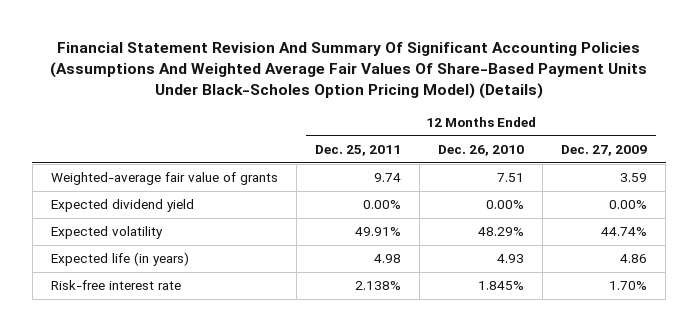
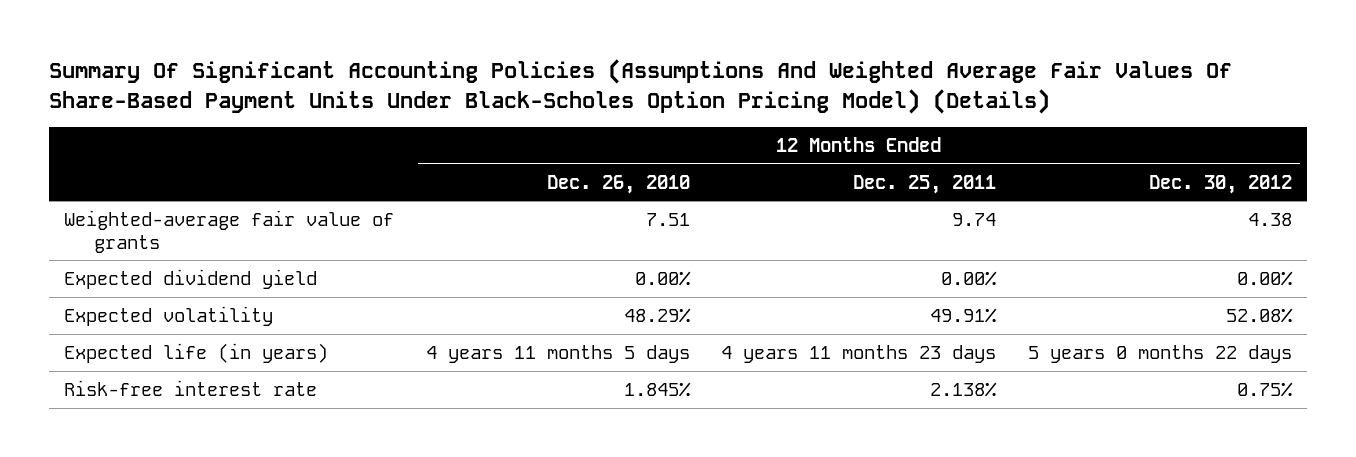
[50,42,648,99] Financial Statement Revision And Summary Of Significant Accounting Policies (Assumptions And Weighted Average Fair Values Of Share-Based Payment Units Under Black-Scholes Option Pricing Model) (Details) -> [48,59,1232,115] Summary Of Significant Accounting Policies (Assumptions And Weighted Average Fair Values Of Share-Based Payment Units Under Black-Scholes Option Pricing Model) (Details)
[561,145,648,157] Dec. 27, 2009 -> none
none -> [1148,174,1292,194] Dec. 30, 2012
[374,254,402,264] 4.98 -> [721,344,997,363] 4 years 11 months 23 days
[497,254,525,264] 4.93 -> [425,344,690,363] 4 years 11 months 5 days

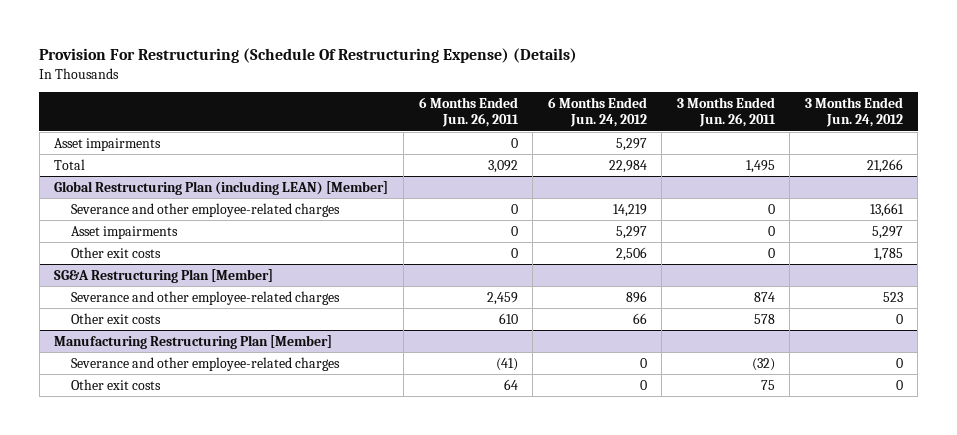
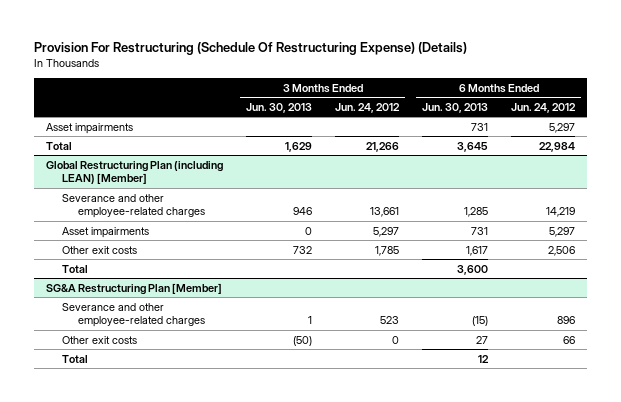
[418,96,519,128] 6 Months Ended Jun. 26, 2011 -> none
[676,96,776,128] 3 Months Ended Jun. 26, 2011 -> none
none -> [245,102,312,113] Jun. 30, 2013
none -> [422,102,489,113] Jun. 30, 2013
none -> [61,264,88,273] Total
[54,334,333,349] Manufacturing Restructuring Plan [Member] -> none
[70,356,340,371] Severance and other employee-related charges -> none
[70,378,161,390] Other exit costs -> none
none -> [61,354,88,363] Total

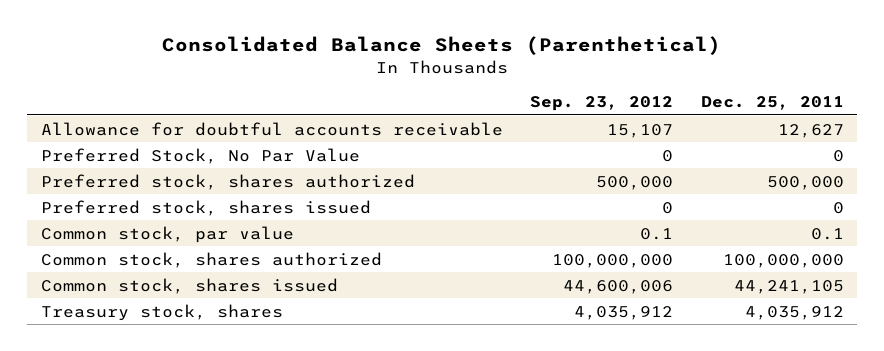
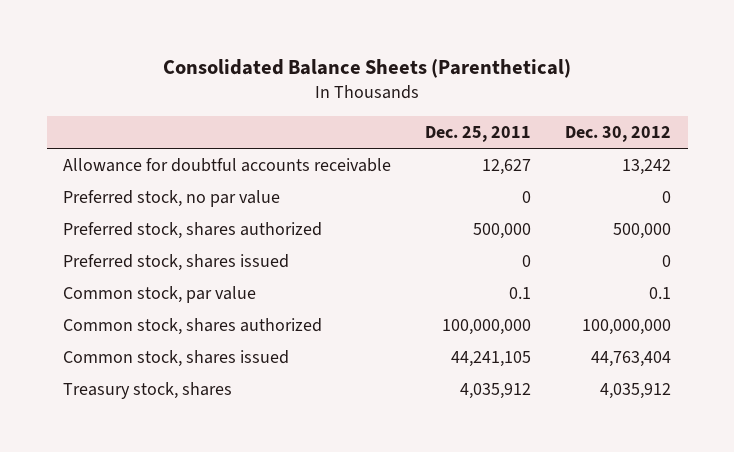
[530,95,674,111] Sep. 23, 2012 -> none
none -> [564,125,671,142] Dec. 30, 2012
[40,147,360,164] Preferred Stock, No Par Value -> [63,189,281,207] Preferred stock, no par value

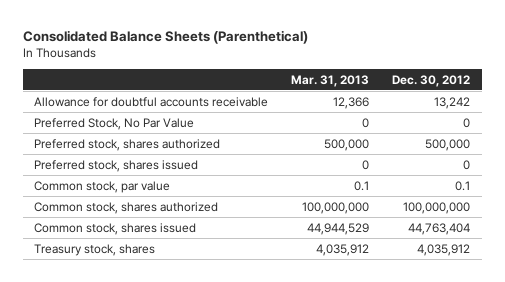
[425,125,532,142] Dec. 25, 2011 -> none
none -> [291,74,370,87] Mar. 31, 2013
[63,189,281,207] Preferred stock, no par value -> [34,117,195,130] Preferred Stock, No Par Value

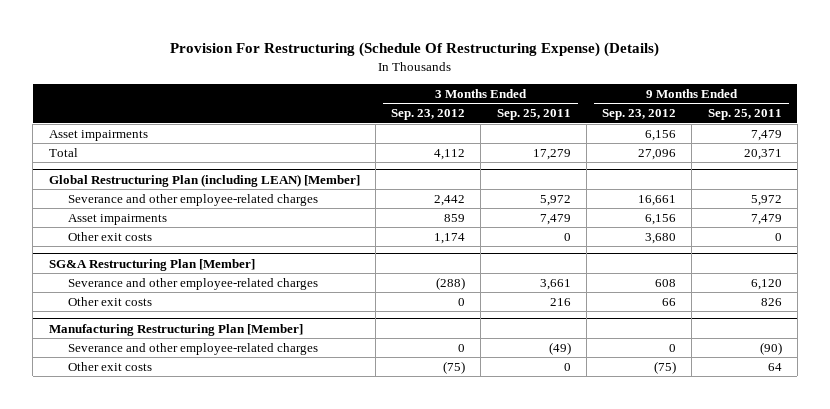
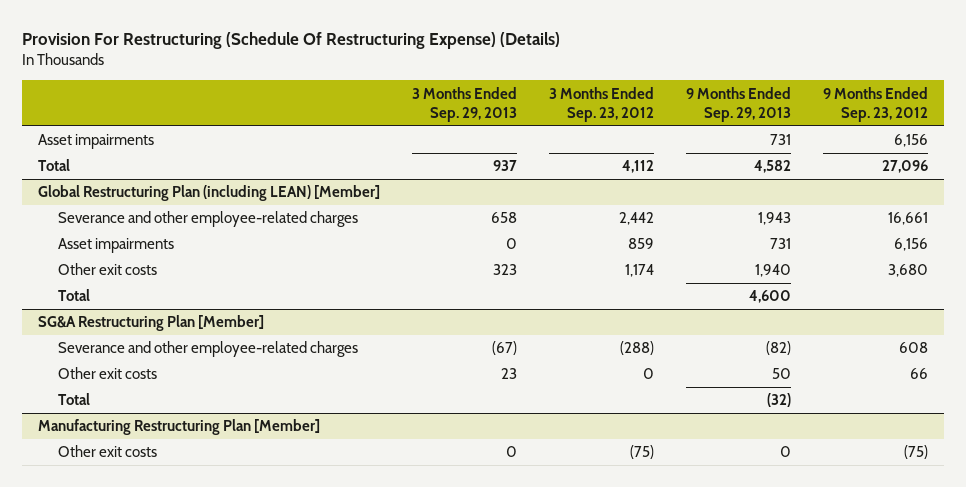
[496,109,571,121] Sep. 25, 2011 -> none
[707,109,782,121] Sep. 25, 2011 -> none
none -> [411,86,517,122] 3 Months Ended Sep. 29, 2013
none -> [686,86,792,122] 9 Months Ended Sep. 29, 2013
none -> [57,289,90,302] Total
none -> [57,393,90,406] Total
[67,342,318,355] Severance and other employee-related charges -> none

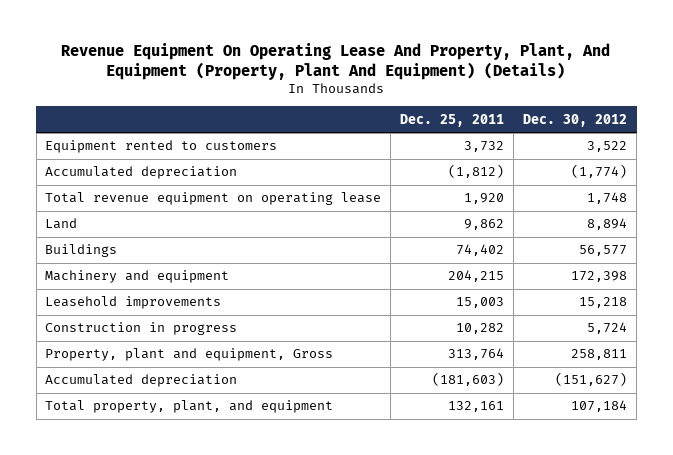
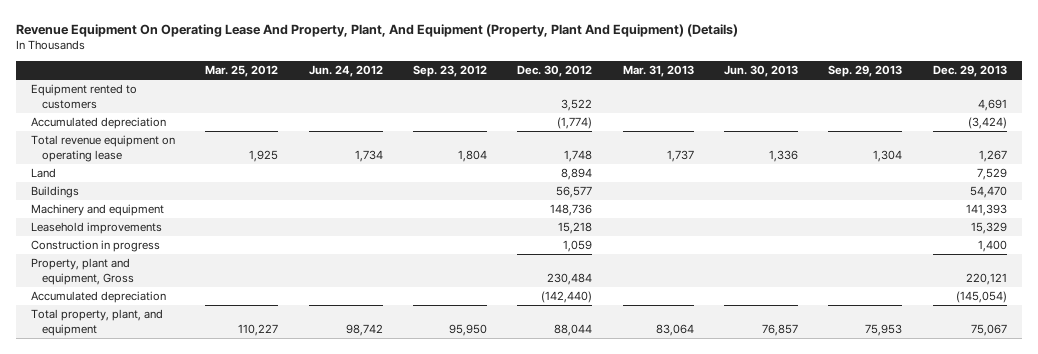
[400,113,505,127] Dec. 25, 2011 -> none
none -> [205,65,279,78] Mar. 25, 2012
none -> [308,65,383,78] Jun. 24, 2012
none -> [412,65,487,78] Sep. 23, 2012
none -> [622,65,694,78] Mar. 31, 2013
none -> [723,65,798,78] Jun. 30, 2013
none -> [828,65,903,78] Sep. 29, 2013
none -> [932,65,1007,78] Dec. 29, 2013
[571,271,628,283] 172,398 -> [550,204,593,217] 148,736
[587,322,628,335] 5,724 -> [563,240,593,253] 1,059
[571,349,628,361] 258,811 -> [547,272,593,285] 230,484
[555,372,628,387] (151,627) -> [541,291,593,304] (142,440)
[571,400,628,413] 107,184 -> [554,323,593,336] 88,044

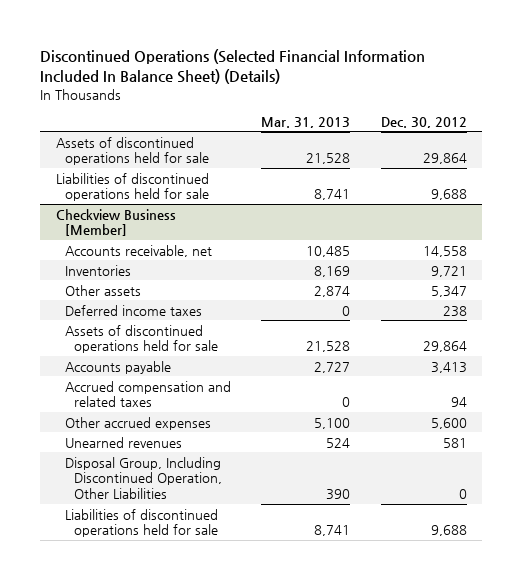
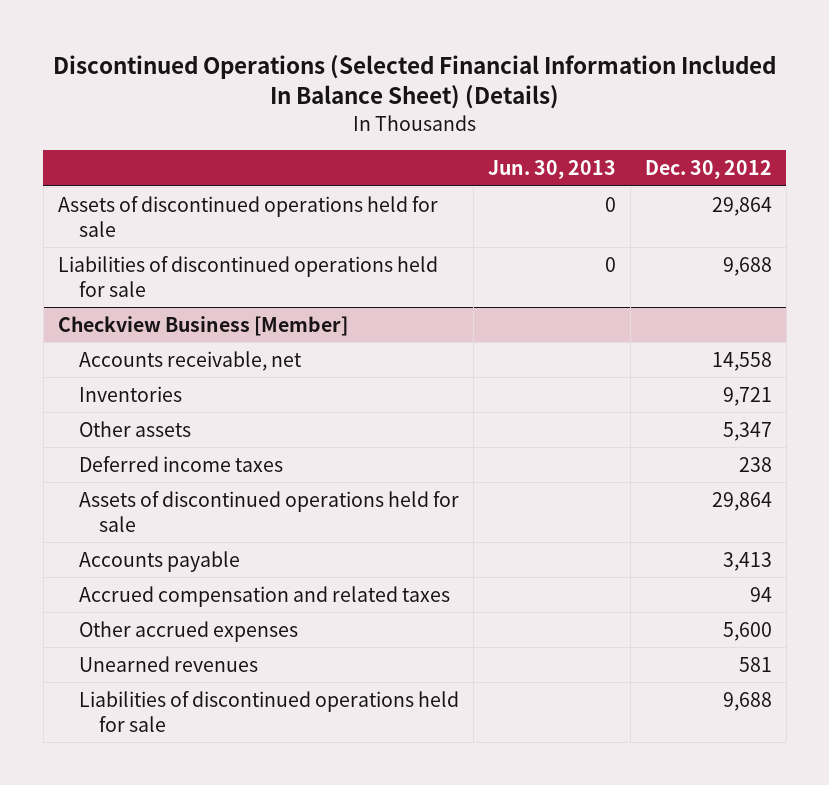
[261,117,351,129] Mar. 31, 2013 -> none
none -> [487,160,616,180] Jun. 30, 2013
[64,456,223,500] Disposal Group, Including Discontinued Operation, Other Liabilities -> none

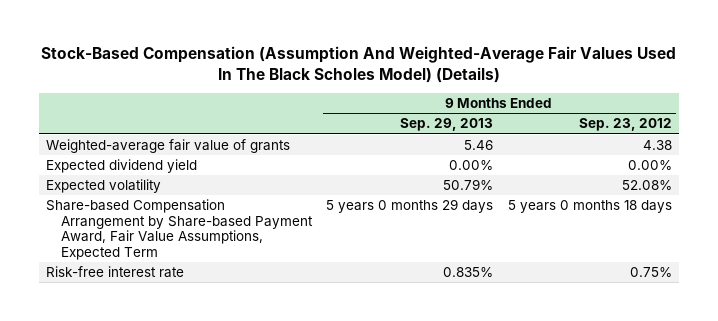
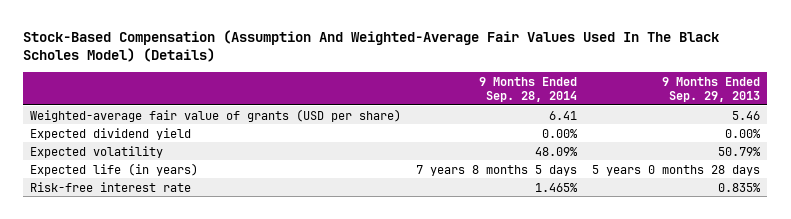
[578,118,672,132] Sep. 23, 2012 -> none
none -> [479,76,578,103] 9 Months Ended Sep. 28, 2014
[46,138,291,153] Weighted-average fair value of grants -> [30,108,402,122] Weighted-average fair value of grants (USD per share)
[46,198,313,261] Share-based Compensation Arrangement by Share-based Payment Award, Fair Value Assumptions, Expected Term -> none
none -> [30,162,199,176] Expected life (in years)

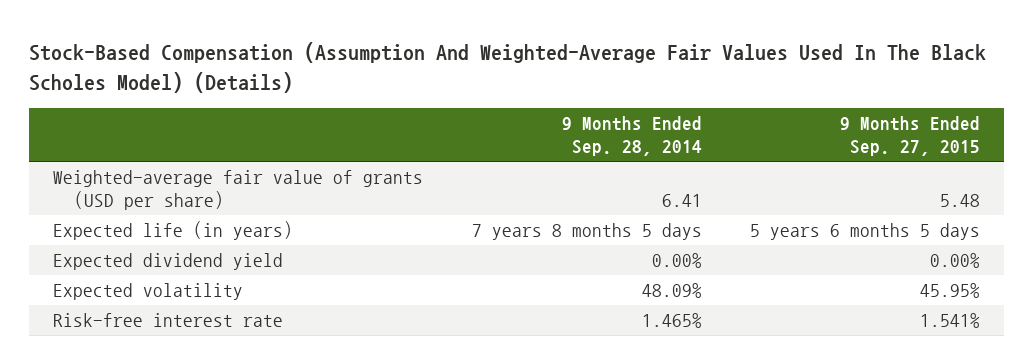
[662,76,761,103] 9 Months Ended Sep. 29, 2013 -> none
none -> [839,116,980,157] 9 Months Ended Sep. 27, 2015
[30,162,199,176] Expected life (in years) -> [53,220,294,240] Expected life (in years)

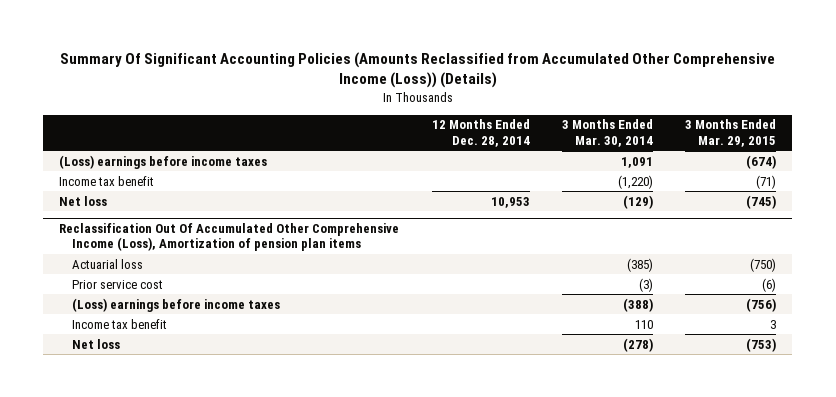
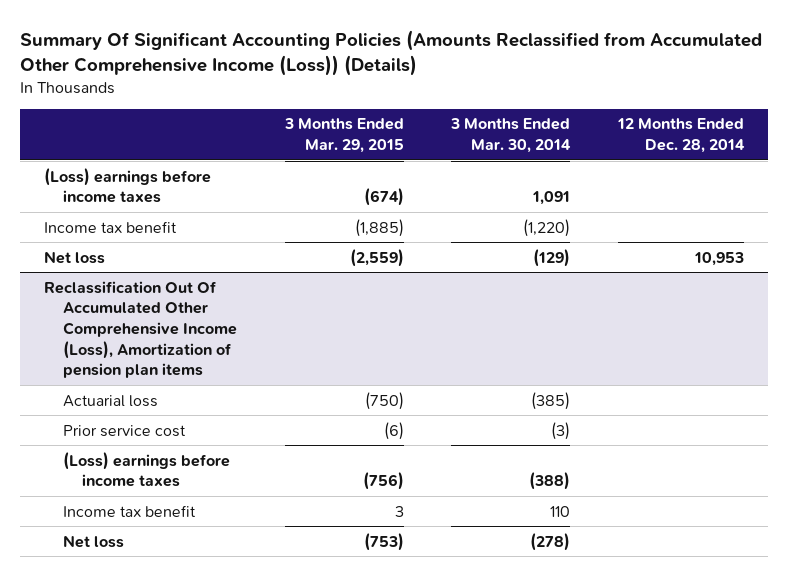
[756,174,777,189] (71) -> [354,218,404,237] (1,885)
[746,194,777,209] (745) -> [349,248,404,267] (2,559)

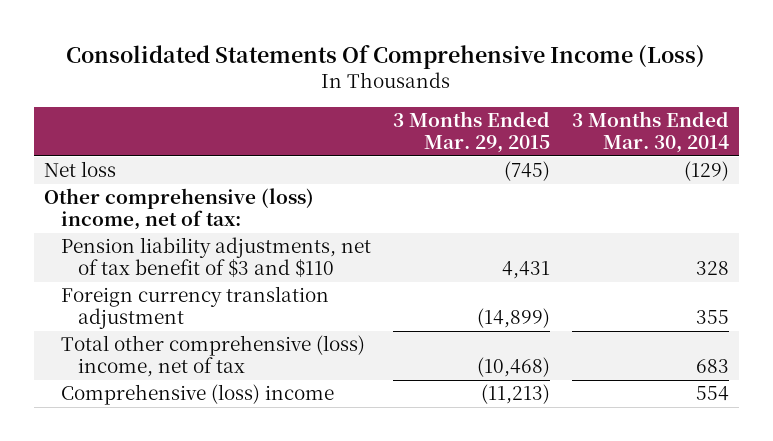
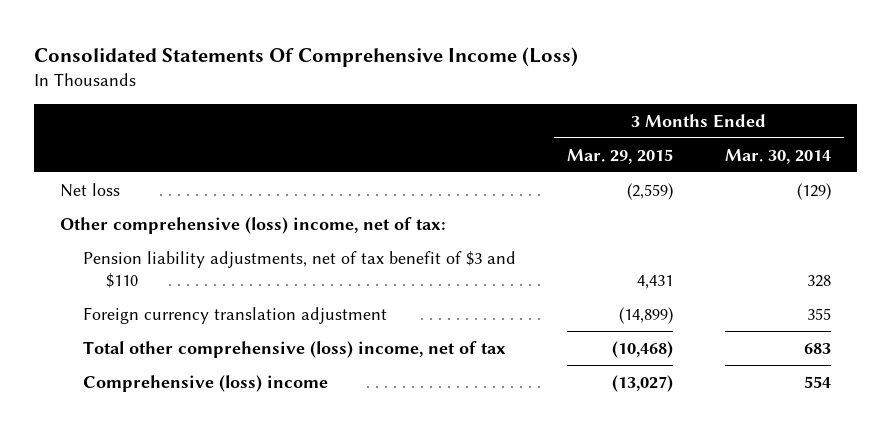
[503,161,550,182] (745) -> [627,182,674,200] (2,559)
[480,384,550,405] (11,213) -> [612,374,674,392] (13,027)

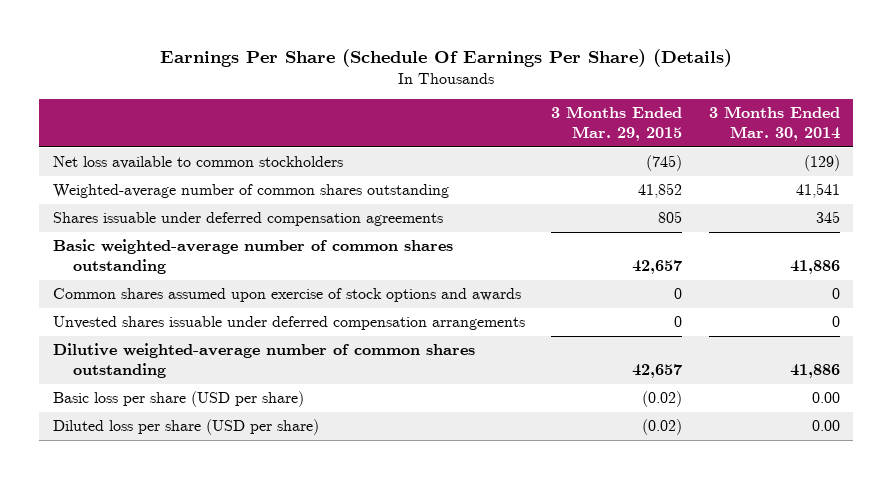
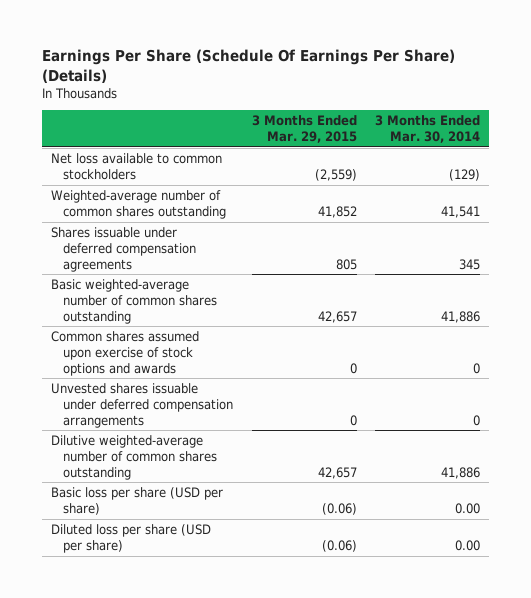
[646,155,683,172] (745) -> [314,168,357,181] (2,559)
[642,391,683,408] (0.02) -> [321,502,357,515] (0.06)
[642,419,683,436] (0.02) -> [321,539,357,552] (0.06)

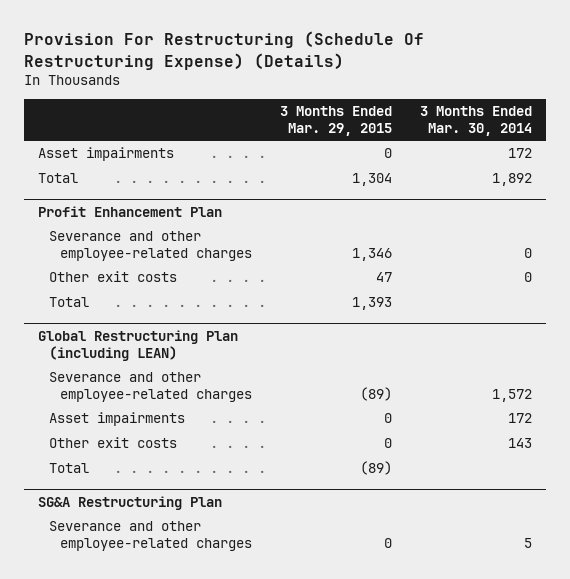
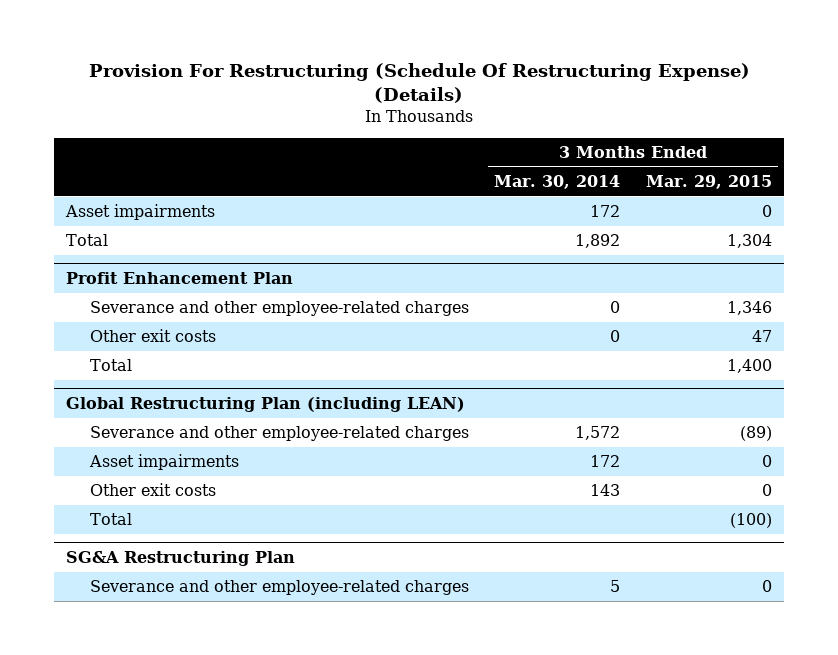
[352,297,393,311] 1,393 -> [726,359,772,374] 1,400
[360,461,393,476] (89) -> [729,513,772,529] (100)

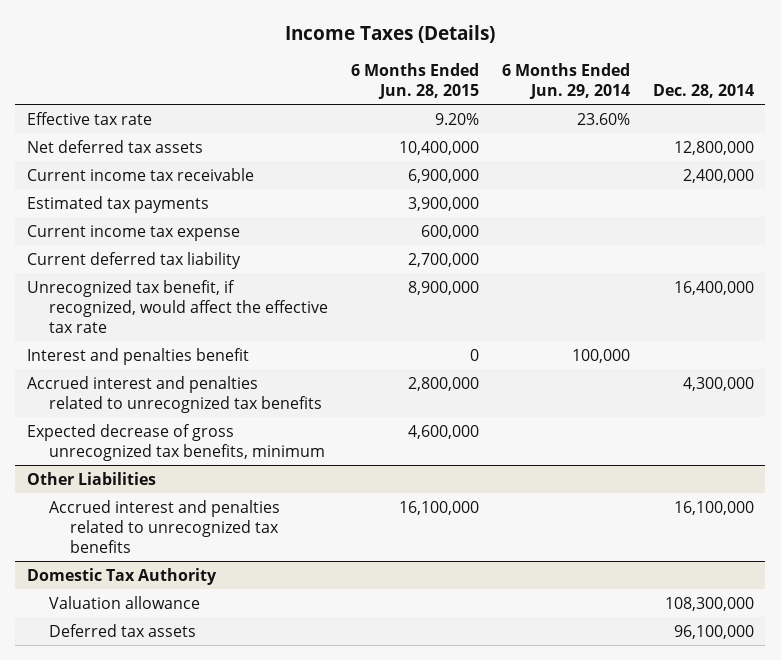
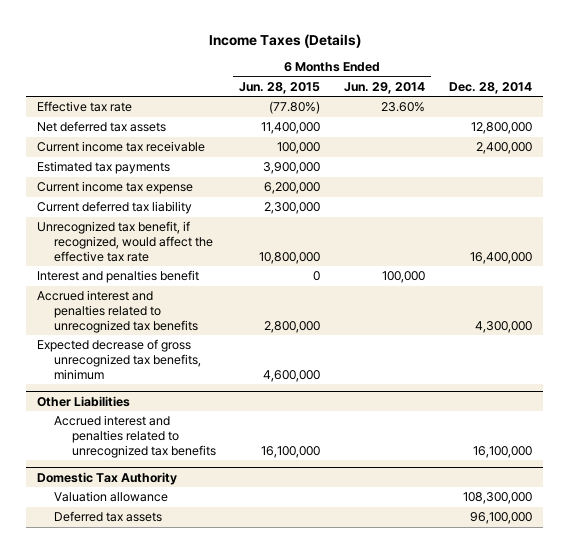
[434,112,479,125] 9.20% -> [269,101,321,115] (77.80%)
[398,140,479,155] 10,400,000 -> [261,122,321,135] 11,400,000
[407,168,479,183] 6,900,000 -> [277,142,321,155] 100,000
[420,224,479,239] 600,000 -> [264,182,321,195] 6,200,000
[407,252,479,267] 2,700,000 -> [264,202,321,215] 2,300,000
[407,280,479,295] 8,900,000 -> [259,251,321,264] 10,800,000

